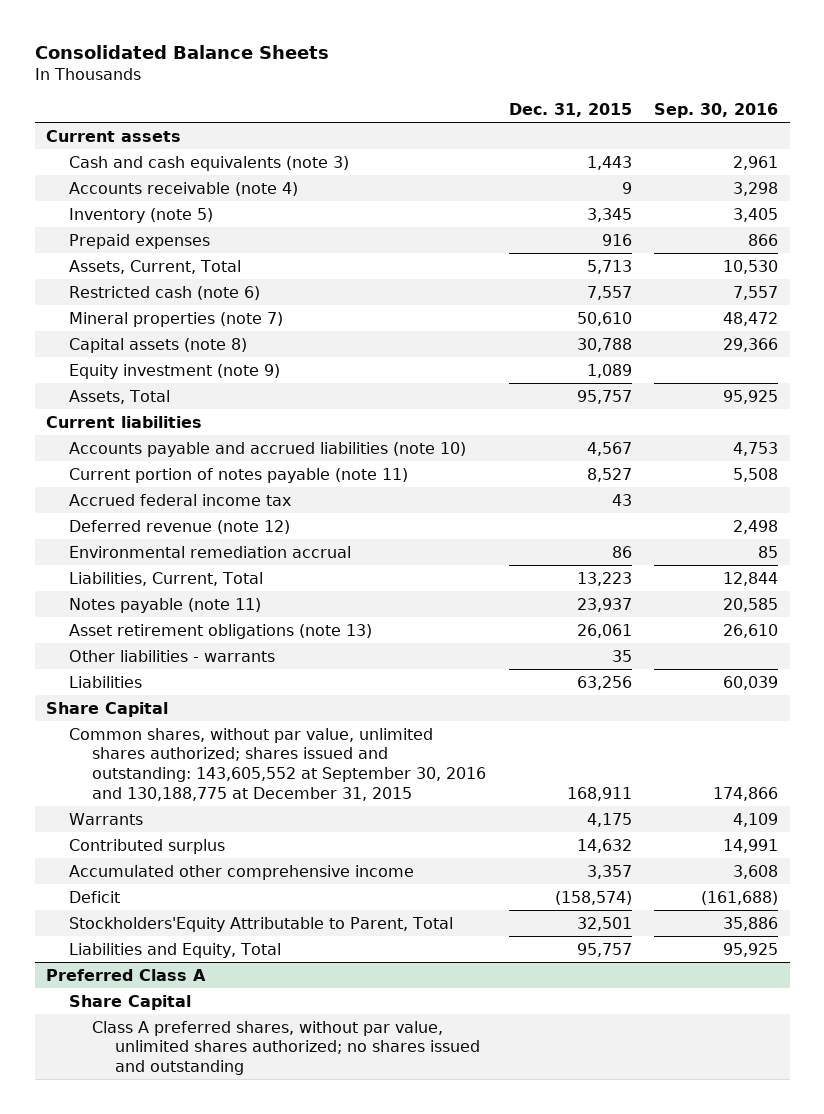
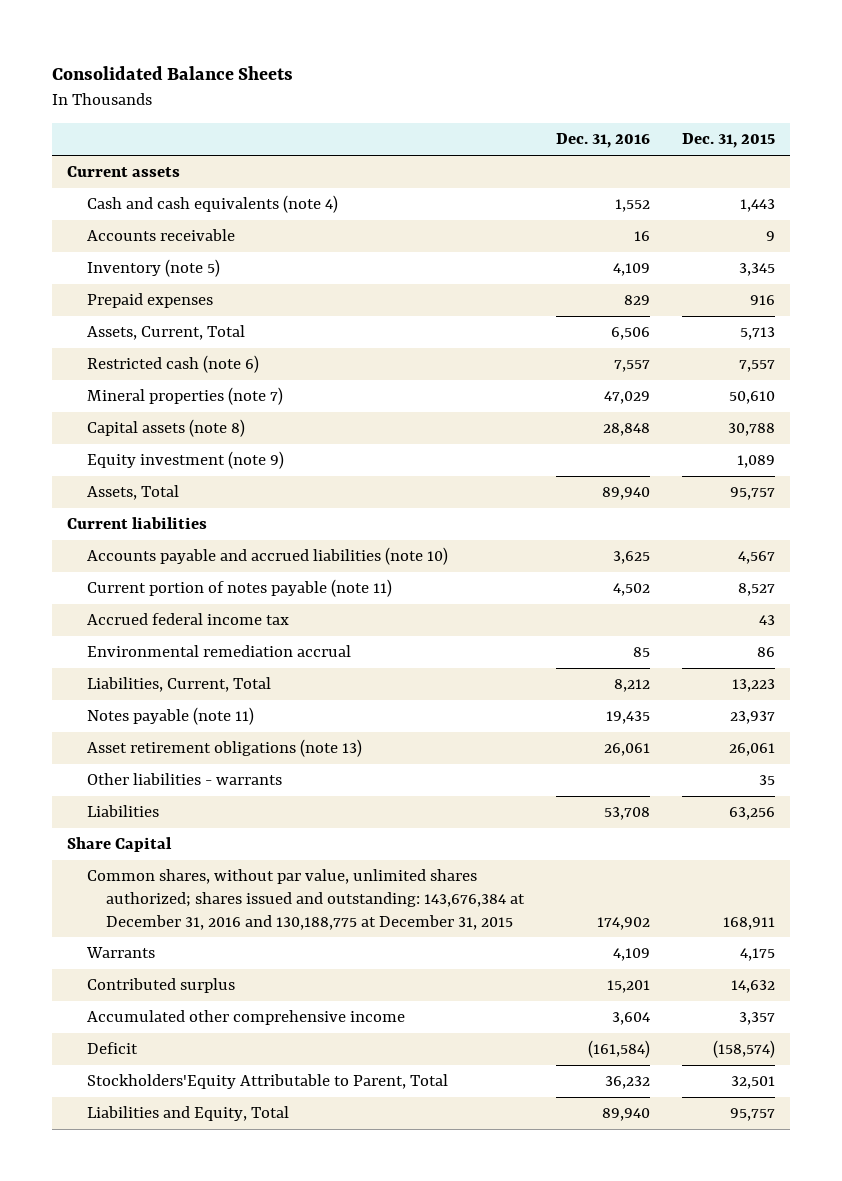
[654,102,779,118] Sep. 30, 2016 -> none
none -> [556,133,651,149] Dec. 31, 2016
[69,155,350,171] Cash and cash equivalents (note 3) -> [86,195,338,214] Cash and cash equivalents (note 4)
[69,181,299,196] Accounts receivable (note 4) -> [86,229,235,242] Accounts receivable
[69,519,291,534] Deferred revenue (note 12) -> none
[69,727,487,801] Common shares, without par value, unlimited shares authorized; shares issued and outstanding: 143,605,552 at September 30, 2016 and 130,188,775 at December 31, 2015 -> [86,869,526,930] Common shares, without par value, unlimited shares authorized; shares issued and outstanding: 143,676,384 at December 31, 2016 and 130,188,775 at December 31, 2015
[45,968,206,981] Preferred Class A -> none
[69,994,192,1010] Share Capital -> none
[92,1020,481,1076] Class A preferred shares, without par value, unlimited shares authorized; no shares issued and outstanding -> none

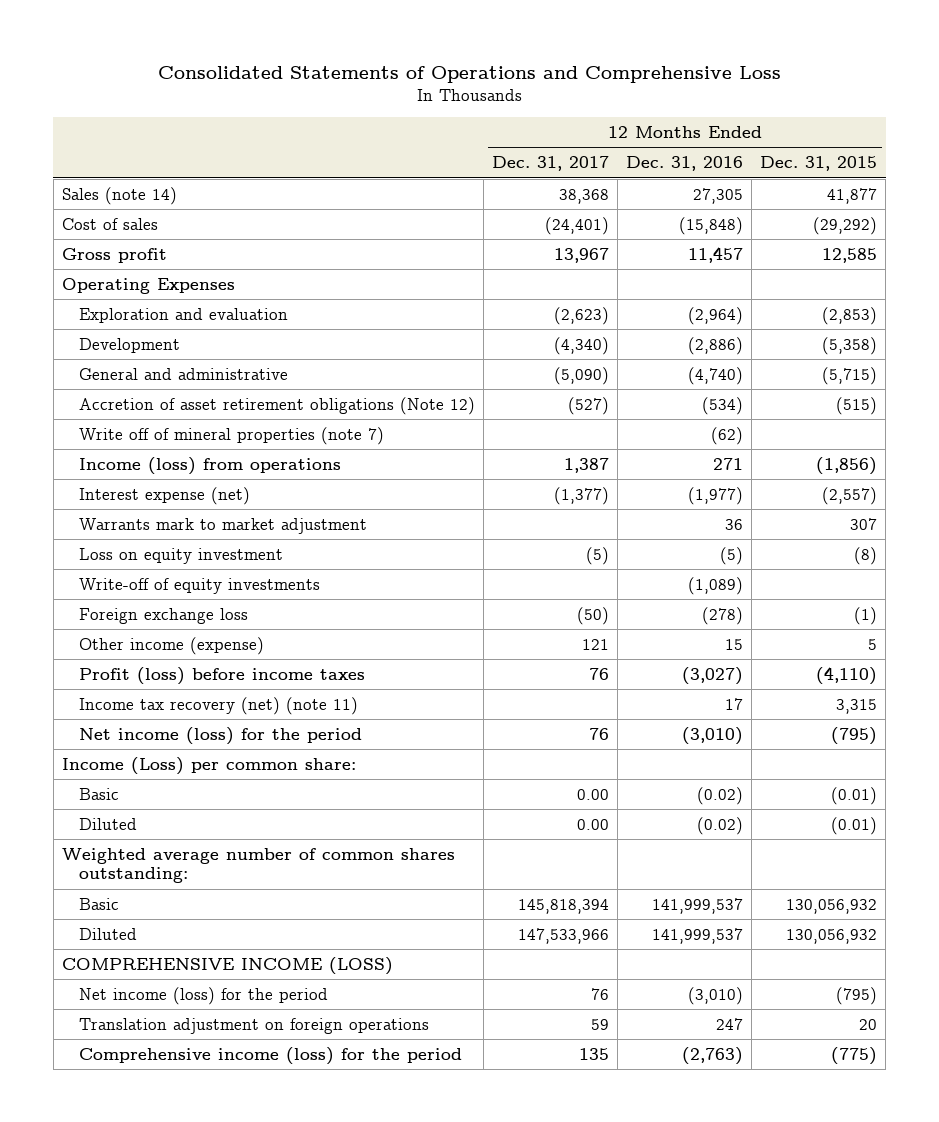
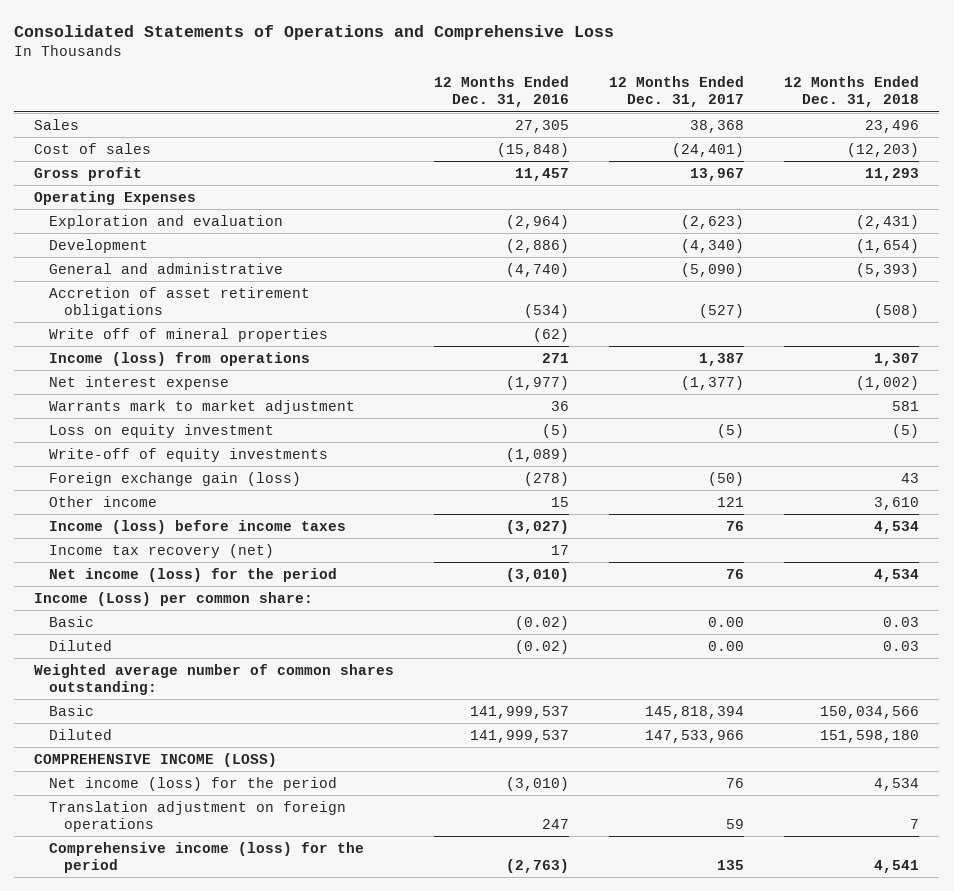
[760,156,878,172] Dec. 31, 2015 -> none
none -> [784,75,920,108] 12 Months Ended Dec. 31, 2018
[61,186,177,205] Sales (note 14) -> [34,118,80,130] Sales
[79,396,476,415] Accretion of asset retirement obligations (Note 12) -> [49,286,311,319] Accretion of asset retirement obligations
[79,426,385,445] Write off of mineral properties (note 7) -> [49,327,329,342] Write off of mineral properties
[79,486,251,505] Interest expense (net) -> [49,375,230,390] Net interest expense
[79,607,249,624] Foreign exchange loss -> [49,471,302,486] Foreign exchange gain (loss)
[79,636,265,655] Other income (expense) -> [49,495,158,507] Other income
[79,666,366,685] Profit (loss) before income taxes -> [49,519,347,534] Income (loss) before income taxes
[79,696,359,715] Income tax recovery (net) (note 11) -> [49,543,275,558] Income tax recovery (net)

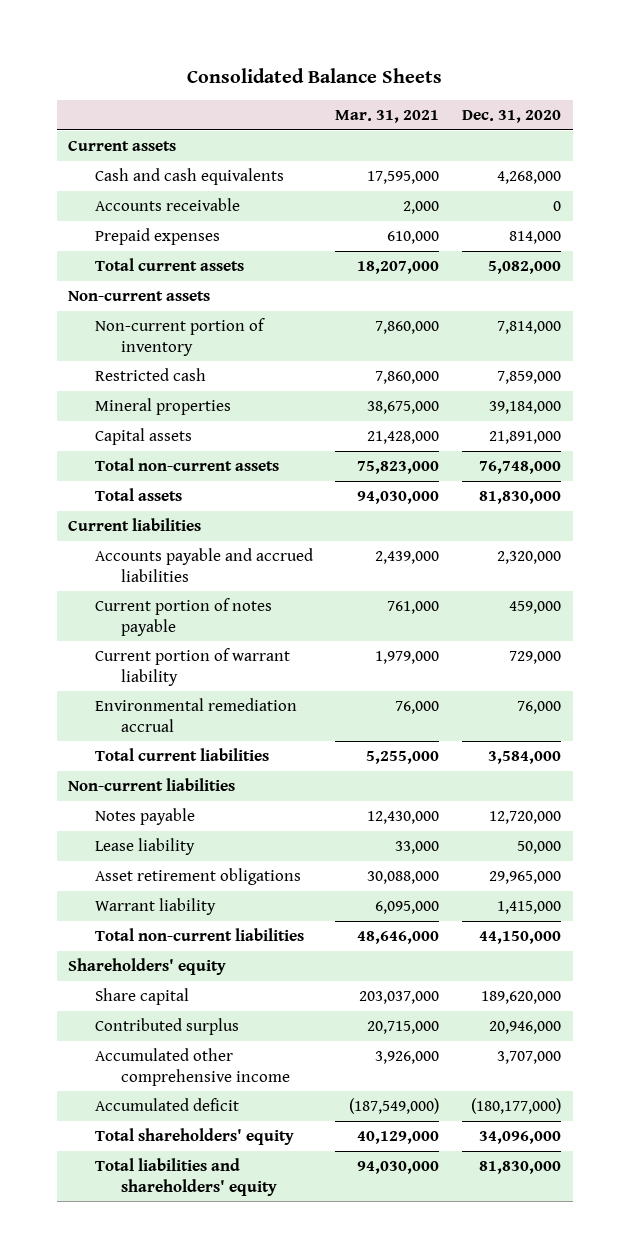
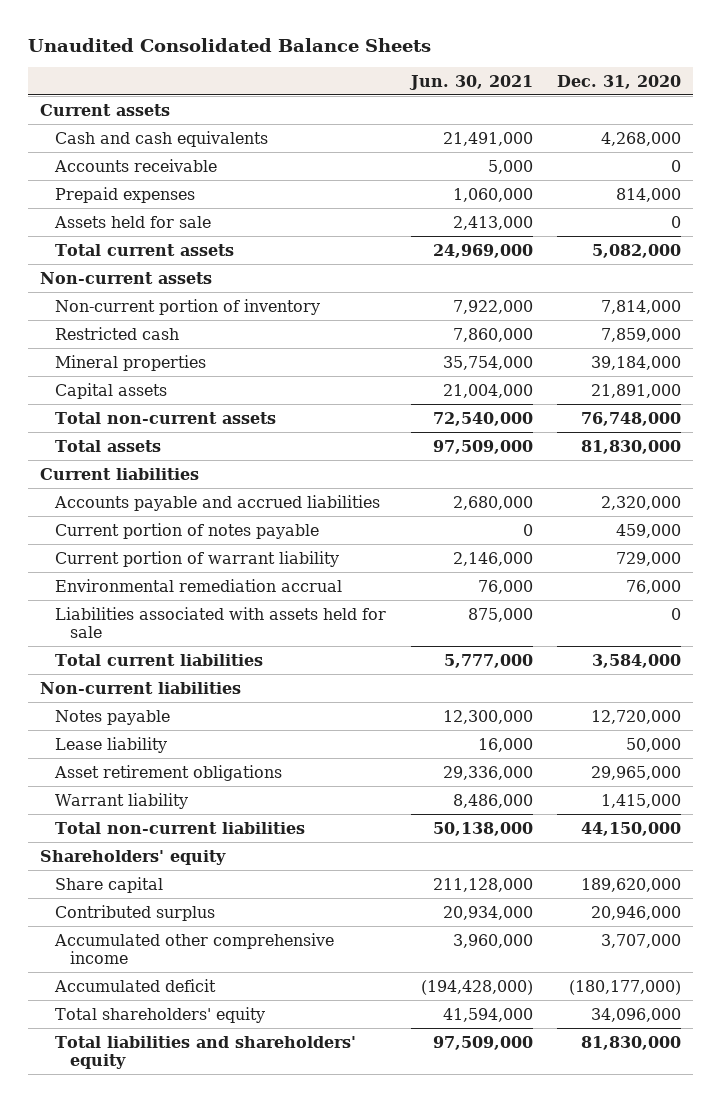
[186,68,442,84] Consolidated Balance Sheets -> [27,37,431,52] Unaudited Consolidated Balance Sheets
[335,110,440,124] Mar. 31, 2021 -> none
none -> [408,74,533,90] Jun. 30, 2021
none -> [54,215,212,228] Assets held for sale
none -> [55,606,387,639] Liabilities associated with assets held for sale

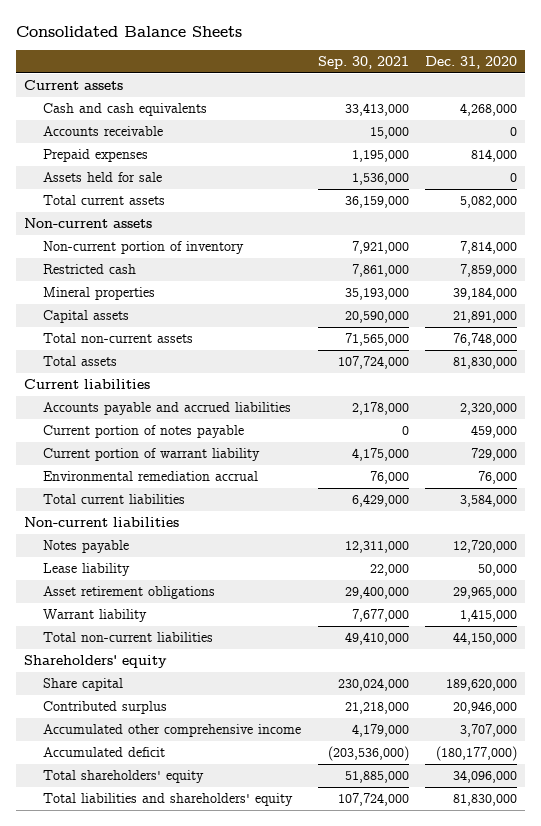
[27,37,431,52] Unaudited Consolidated Balance Sheets -> [16,25,243,37] Consolidated Balance Sheets
[408,74,533,90] Jun. 30, 2021 -> none
none -> [317,56,409,70] Sep. 30, 2021
[55,606,387,639] Liabilities associated with assets held for sale -> none

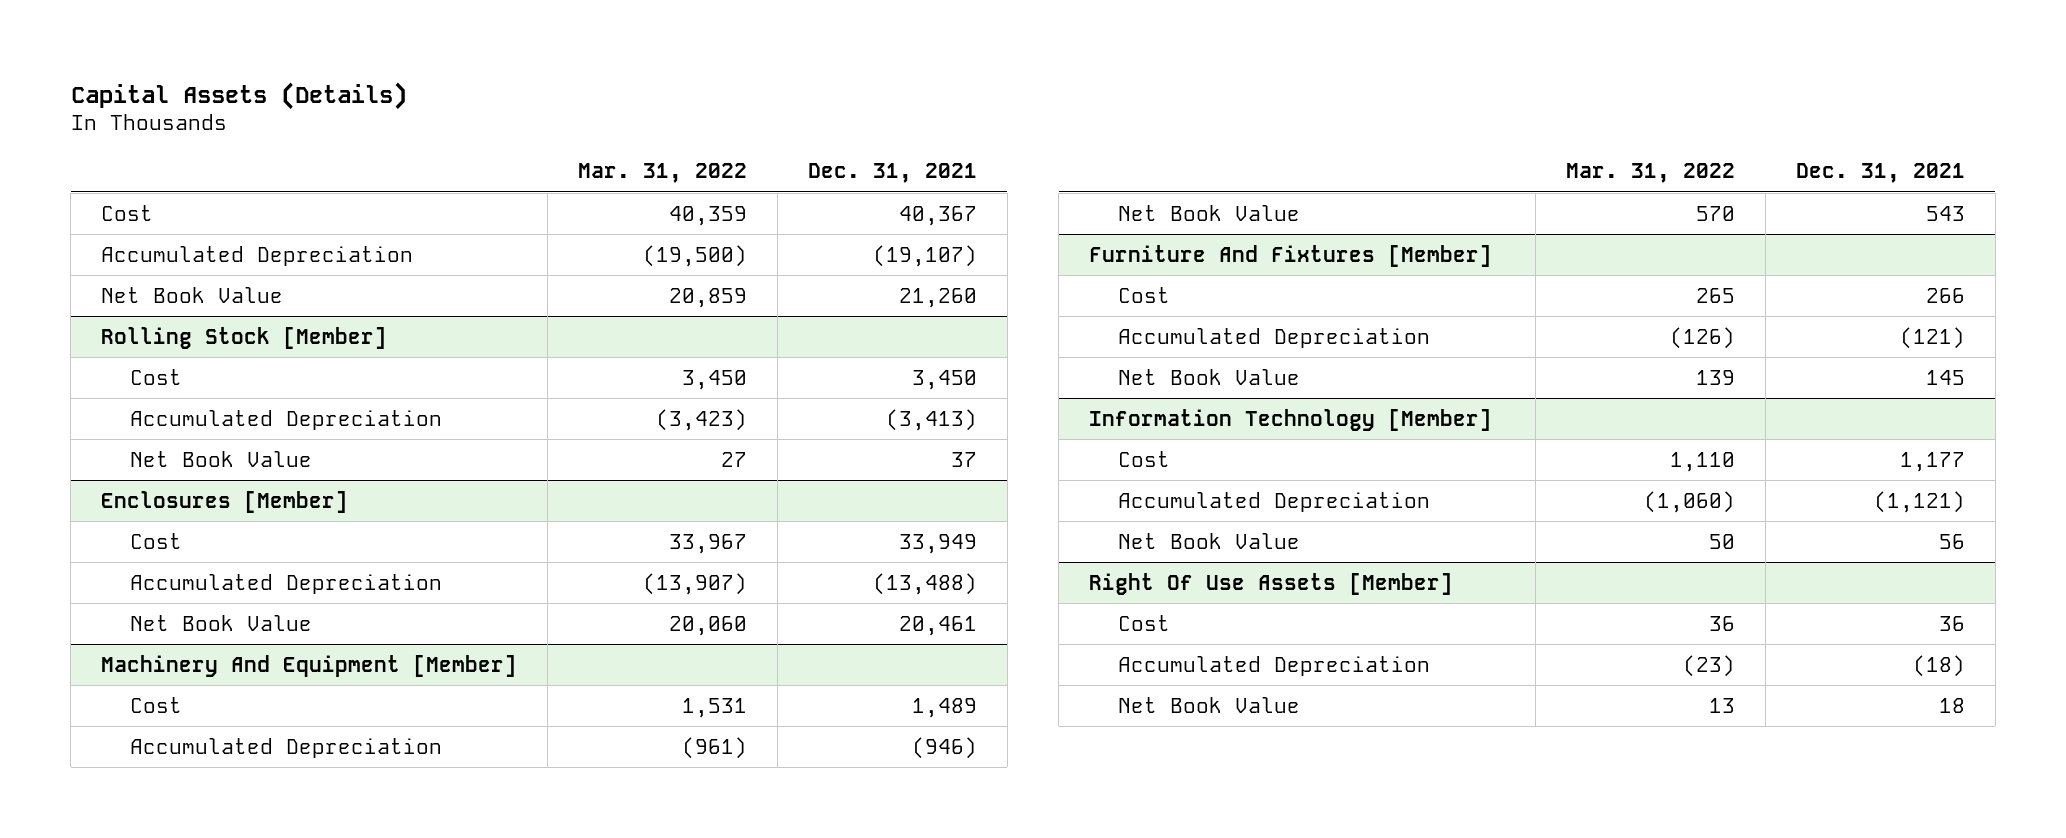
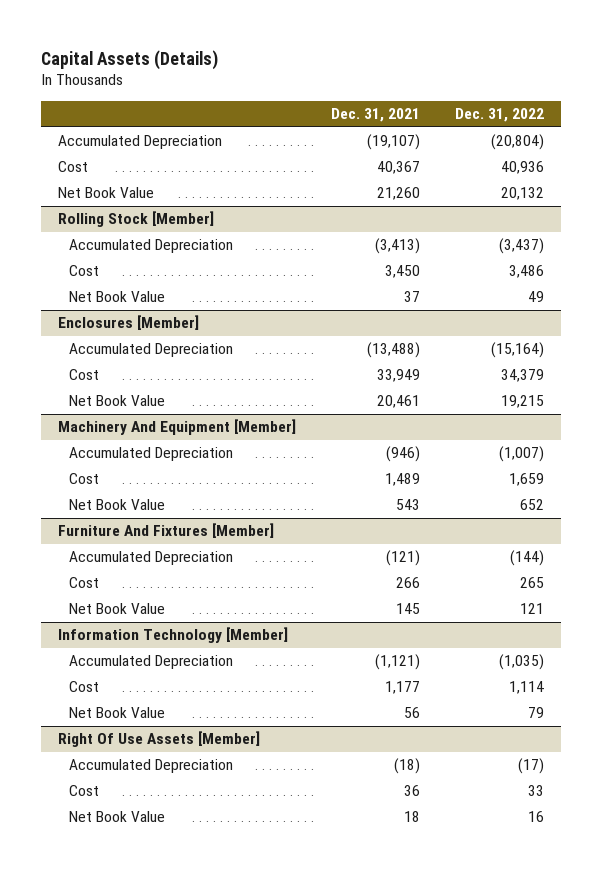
[578,163,748,184] Mar. 31, 2022 -> none
none -> [454,108,544,123] Dec. 31, 2022
[101,204,154,221] Cost -> [58,161,89,173] Cost
[130,368,183,385] Cost -> [69,265,100,277] Cost
[130,532,183,549] Cost -> [69,369,100,381] Cost
[130,696,183,713] Cost -> [69,473,100,485] Cost
[1117,286,1170,303] Cost -> [69,577,100,589] Cost
[1117,450,1170,467] Cost -> [69,681,100,693] Cost
[1117,614,1170,631] Cost -> [69,785,100,797] Cost

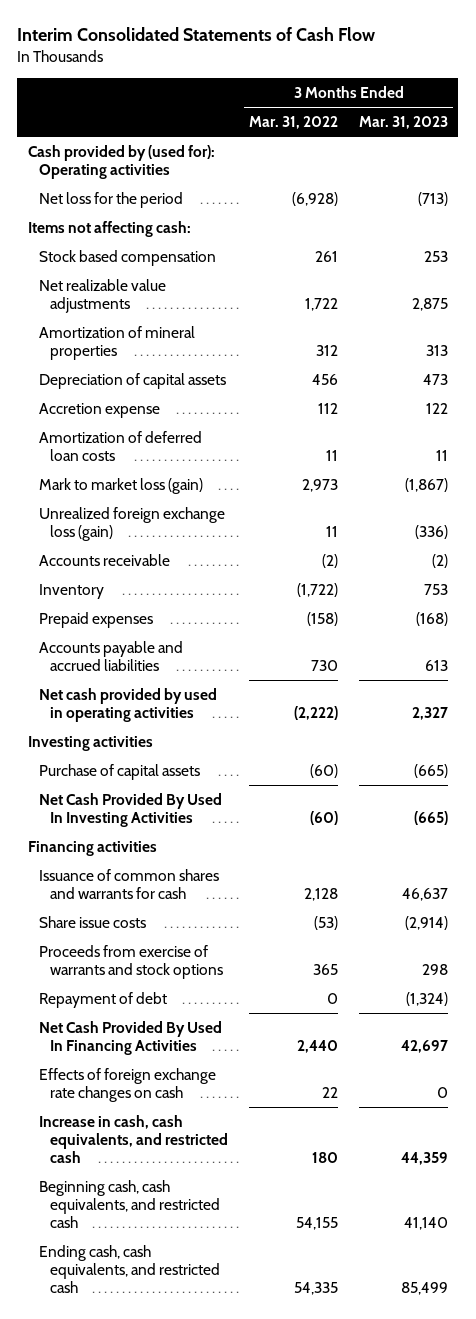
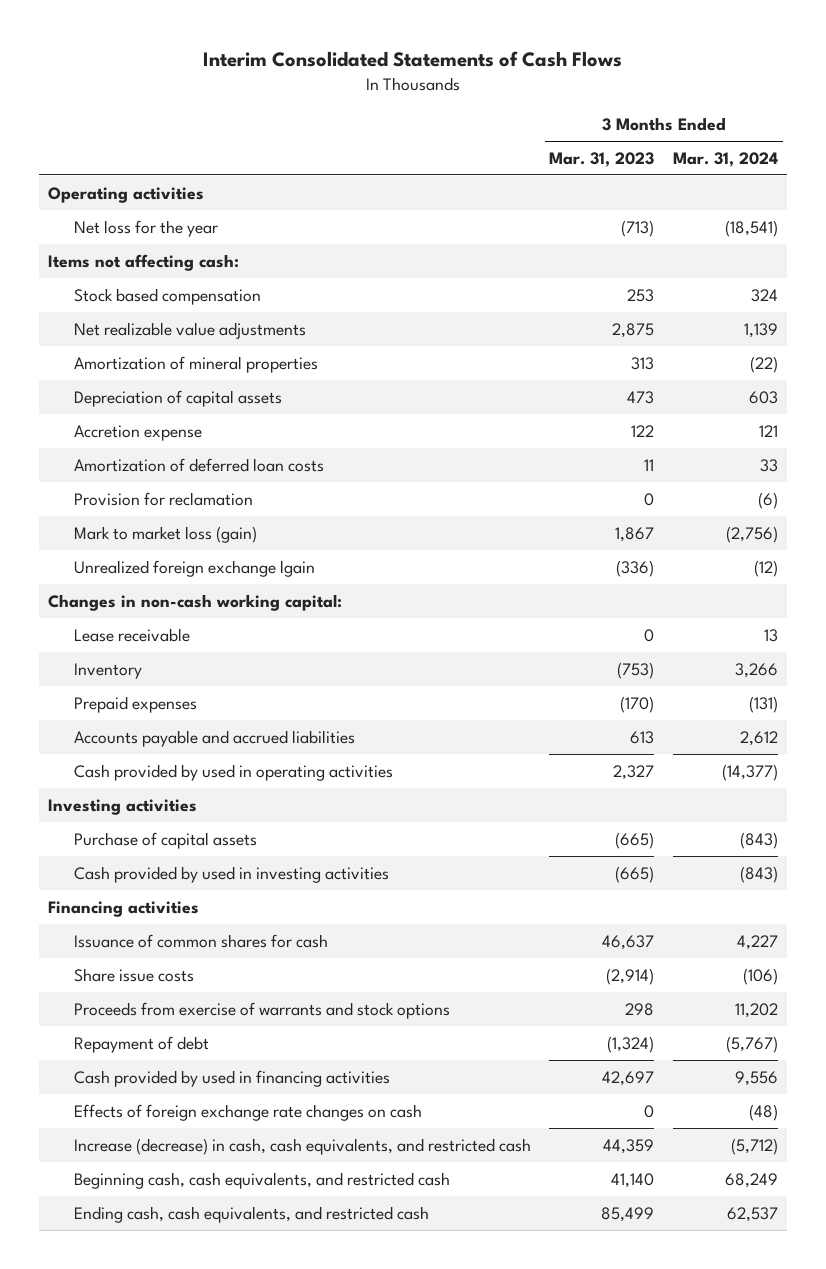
[17,27,376,42] Interim Consolidated Statements of Cash Flow -> [202,51,622,68] Interim Consolidated Statements of Cash Flows
[249,116,339,130] Mar. 31, 2022 -> none
none -> [672,151,778,167] Mar. 31, 2024
[27,145,215,179] Cash provided by (used for): Operating activities -> [47,186,204,203] Operating activities
[39,192,184,209] Net loss for the period -> [74,219,219,237] Net loss for the year
[39,554,171,567] Accounts receivable -> none
none -> [74,491,254,506] Provision for reclamation
[404,478,448,493] (1,867) -> [615,526,655,542] 1,867
[39,507,226,541] Unrealized foreign exchange loss (gain) -> [74,559,316,577] Unrealized foreign exchange lgain
none -> [47,593,342,611] Changes in non-cash working capital:
none -> [74,627,191,642] Lease receivable
[423,584,448,596] 753 -> [617,661,655,679] (753)
[415,612,448,627] (168) -> [620,695,655,713] (170)
[39,688,218,722] Net cash provided by used in operating activities -> [74,763,394,781] Cash provided by used in operating activities
[39,793,223,827] Net Cash Provided By Used In Investing Activities -> [74,865,390,883] Cash provided by used in investing activities
[39,869,220,899] Issuance of common shares and warrants for cash -> [74,933,329,948] Issuance of common shares for cash
[39,1021,223,1055] Net Cash Provided By Used In Financing Activities -> [74,1069,391,1087] Cash provided by used in financing activities
[39,1115,229,1163] Increase in cash, cash equivalents, and restricted cash -> [74,1137,532,1155] Increase (decrease) in cash, cash equivalents, and restricted cash

